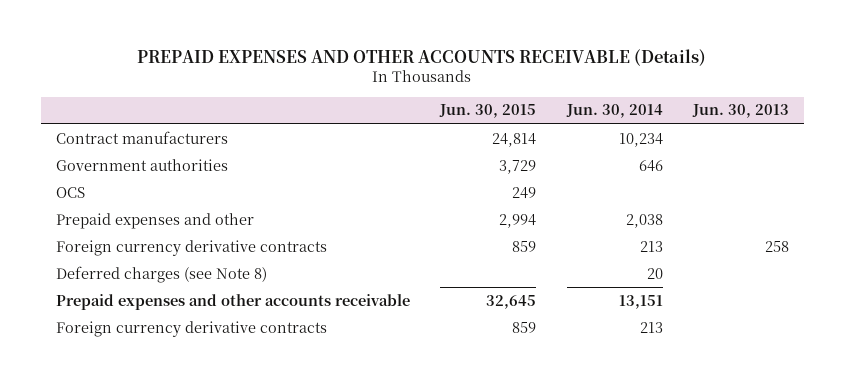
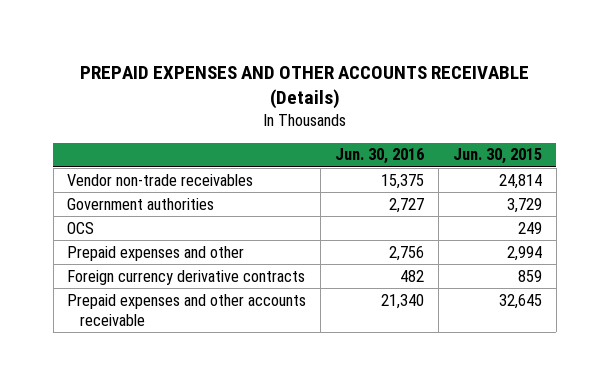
[565,104,663,119] Jun. 30, 2014 -> none
[691,104,789,119] Jun. 30, 2013 -> none
none -> [335,148,425,165] Jun. 30, 2016
[55,130,228,144] Contract manufacturers -> [67,173,254,186] Vendor non-trade receivables
[55,265,267,283] Deferred charges (see Note 8) -> none
[55,320,327,337] Foreign currency derivative contracts -> none

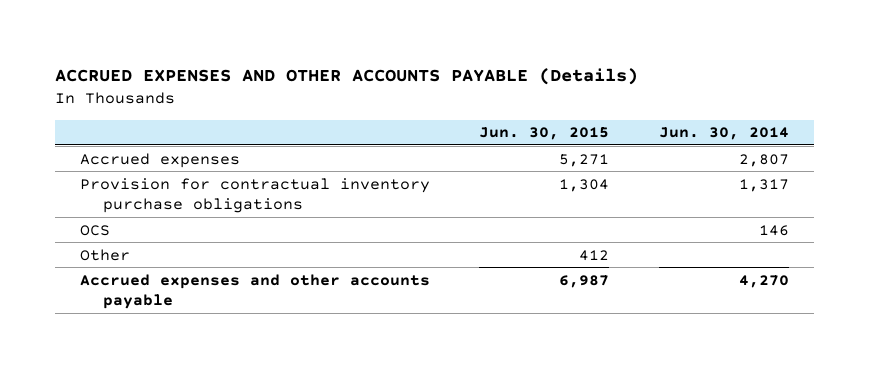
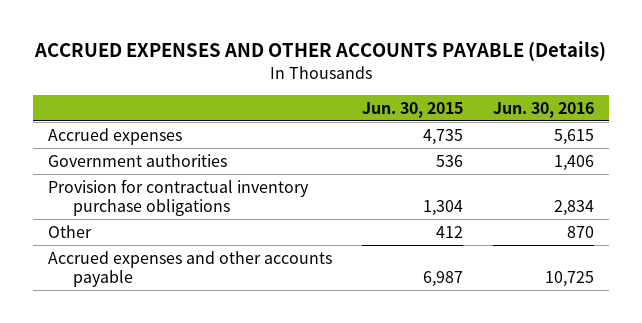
[658,127,789,141] Jun. 30, 2014 -> none
none -> [493,101,595,118] Jun. 30, 2016
[559,153,610,167] 5,271 -> [422,128,463,145] 4,735
none -> [47,153,227,167] Government authorities
[79,224,110,236] OCS -> none

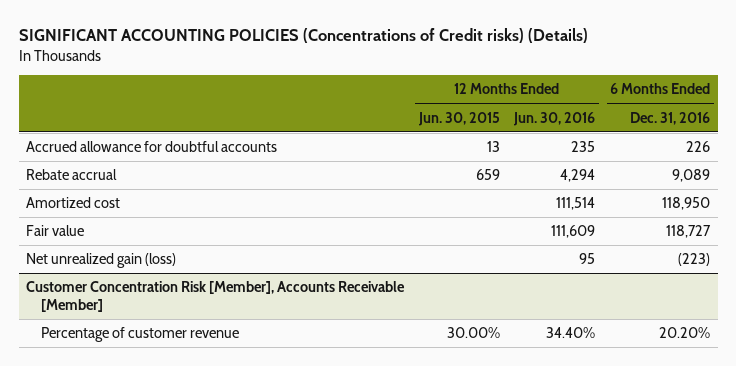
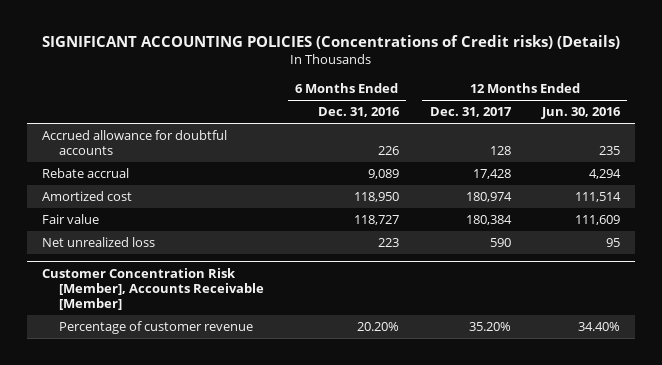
[417,111,500,126] Jun. 30, 2015 -> none
none -> [429,107,512,118] Dec. 31, 2017
[26,253,177,269] Net unrealized gain (loss) -> [42,237,156,248] Net unrealized loss
[678,253,711,267] (223) -> [377,238,399,248] 223

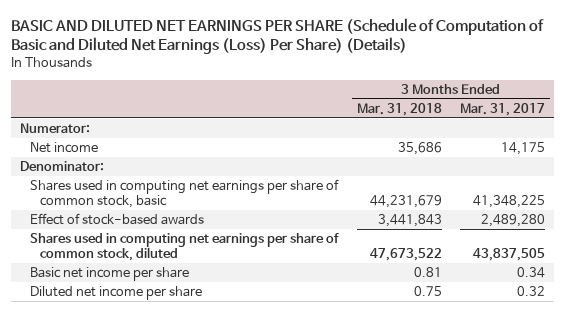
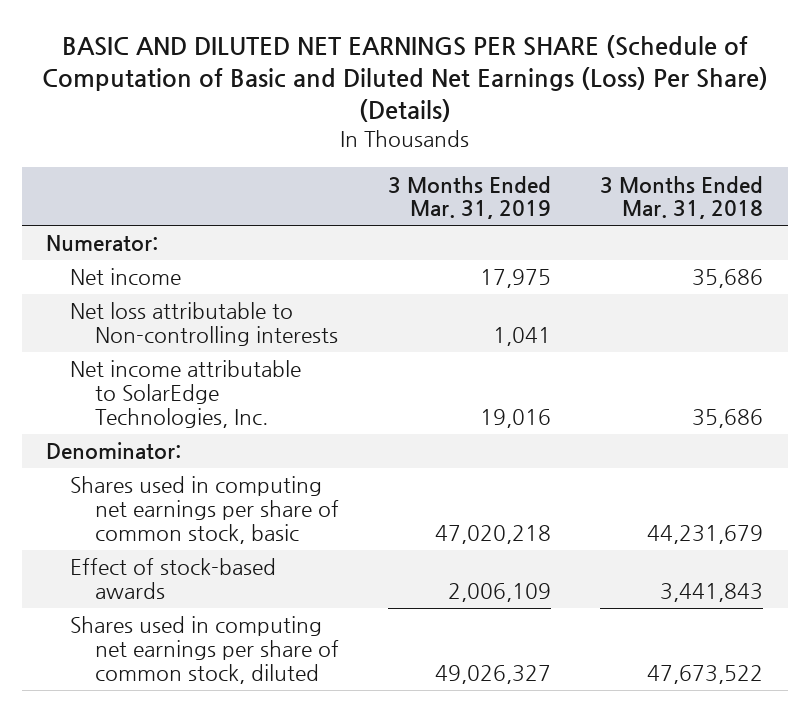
[460,102,546,116] Mar. 31, 2017 -> none
none -> [387,175,551,220] 3 Months Ended Mar. 31, 2019
none -> [70,302,338,347] Net loss attributable to Non-controlling interests
none -> [70,360,302,429] Net income attributable to SolarEdge Technologies, Inc.
[30,266,190,281] Basic net income per share -> none
[30,285,203,300] Diluted net income per share -> none

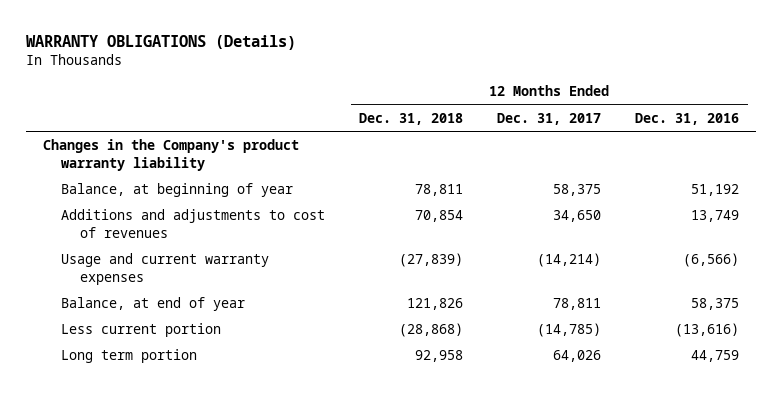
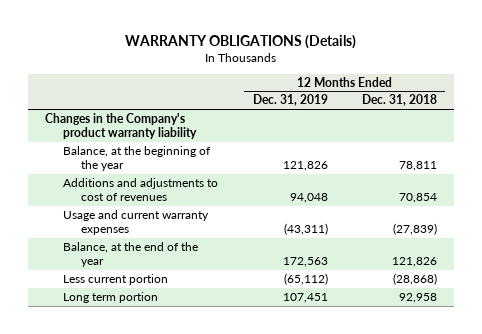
[497,112,602,125] Dec. 31, 2017 -> none
[635,112,740,125] Dec. 31, 2016 -> none
none -> [252,94,328,107] Dec. 31, 2019
[61,183,294,198] Balance, at beginning of year -> [63,146,212,172] Balance, at the beginning of the year
[61,297,246,312] Balance, at end of year -> [63,242,199,268] Balance, at the end of the year

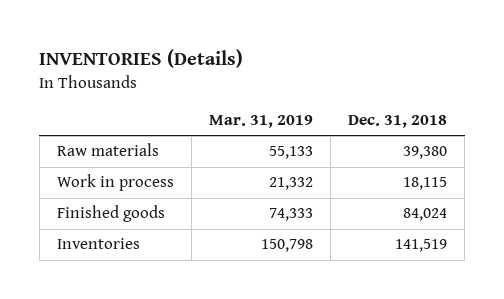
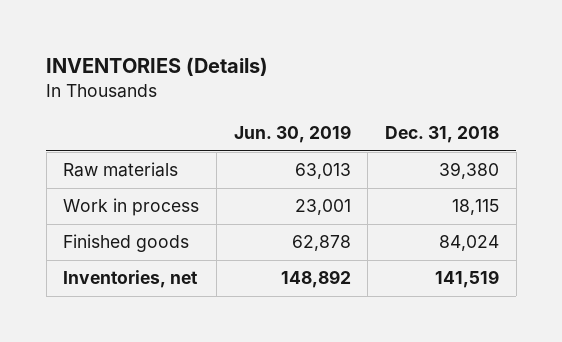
[209,115,314,129] Mar. 31, 2019 -> none
none -> [233,124,351,143] Jun. 30, 2019
[56,238,140,250] Inventories -> [63,270,199,289] Inventories, net

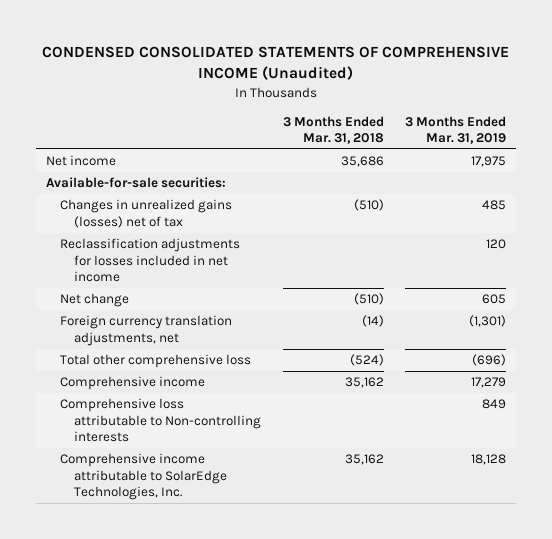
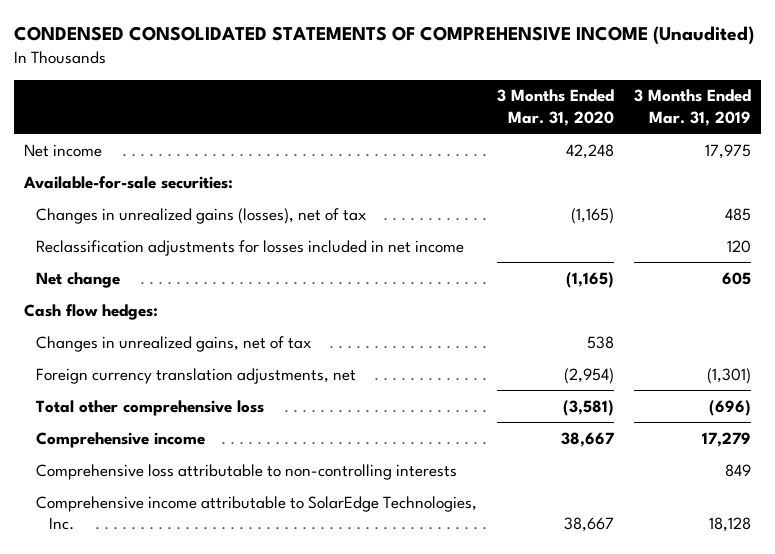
[282,115,384,145] 3 Months Ended Mar. 31, 2018 -> none
none -> [497,89,615,126] 3 Months Ended Mar. 31, 2020
[60,199,233,228] Changes in unrealized gains (losses) net of tax -> [36,207,367,224] Changes in unrealized gains (losses), net of tax
none -> [23,303,158,320] Cash flow hedges:
none -> [36,335,312,352] Changes in unrealized gains, net of tax
[60,398,262,443] Comprehensive loss attributable to Non-controlling interests -> [36,463,458,480] Comprehensive loss attributable to non-controlling interests

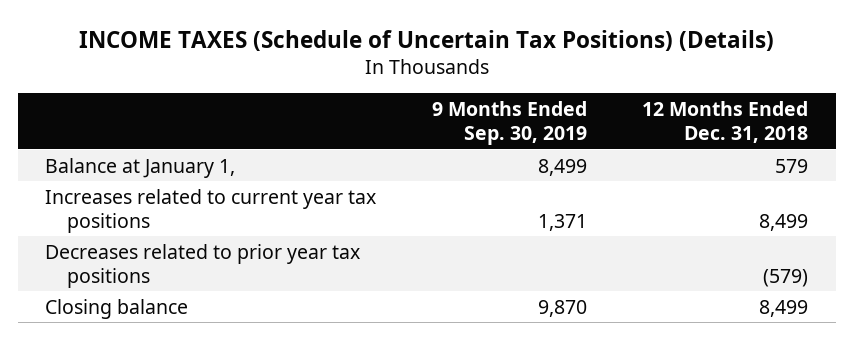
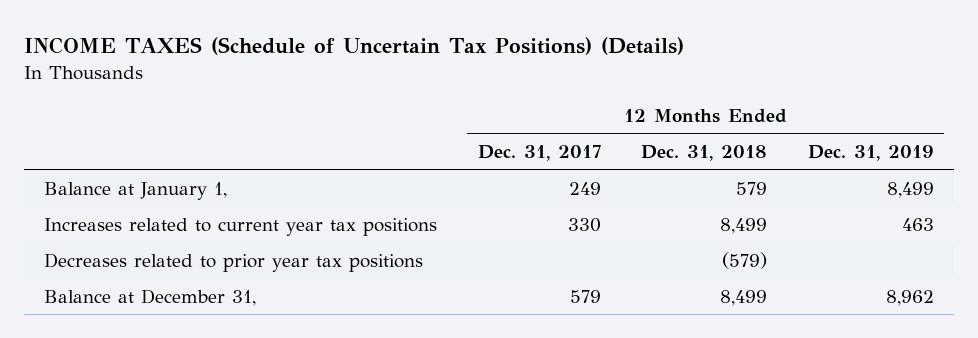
[431,100,587,145] 9 Months Ended Sep. 30, 2019 -> none
none -> [477,144,601,161] Dec. 31, 2017
none -> [807,144,934,161] Dec. 31, 2019
[45,298,189,319] Closing balance -> [44,288,257,306] Balance at December 31,

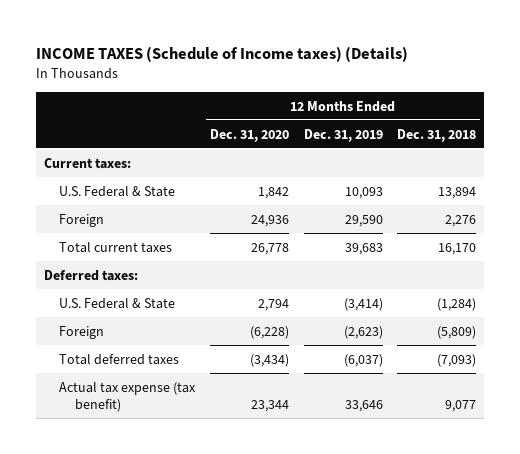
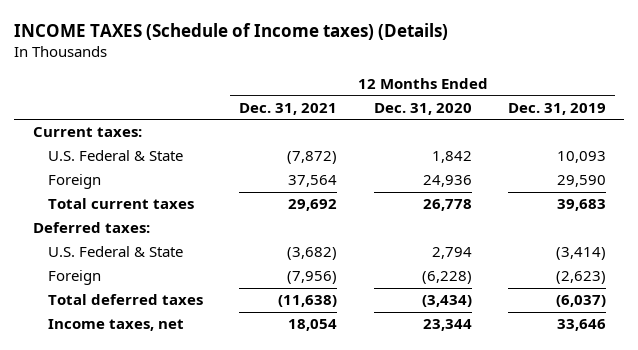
[397,128,477,142] Dec. 31, 2018 -> none
none -> [239,102,338,115] Dec. 31, 2021
[59,381,197,412] Actual tax expense (tax benefit) -> [47,319,184,332] Income taxes, net

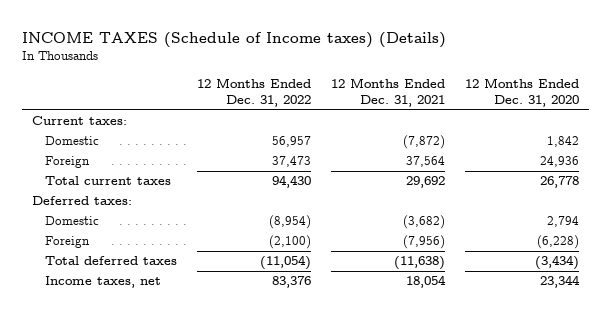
[507,102,606,115] Dec. 31, 2019 -> none
none -> [197,77,312,108] 12 Months Ended Dec. 31, 2022
[47,150,183,162] U.S. Federal & State -> [45,136,100,146] Domestic
[47,246,183,258] U.S. Federal & State -> [45,216,100,226] Domestic

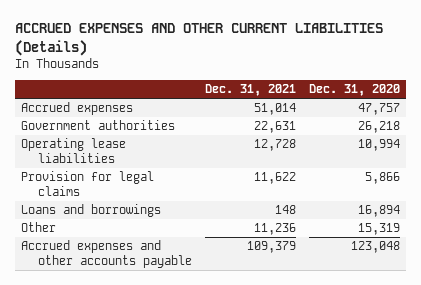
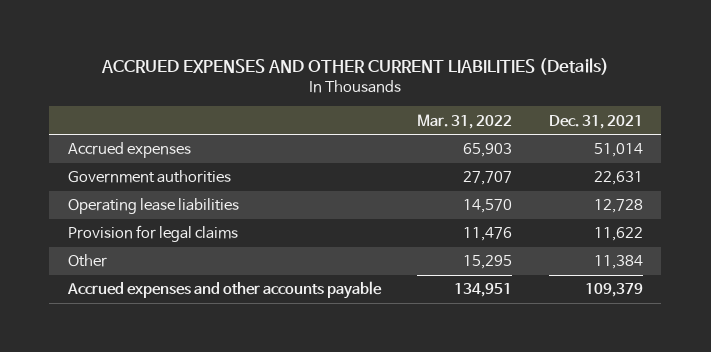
[308,84,400,97] Dec. 31, 2020 -> none
none -> [417,113,513,129] Mar. 31, 2022
[21,204,162,218] Loans and borrowings -> none
[253,223,296,236] 11,236 -> [593,255,643,270] 11,384

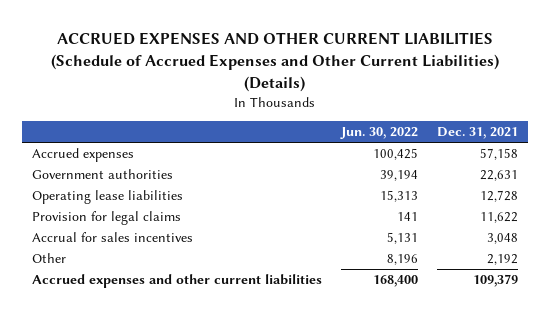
[101,58,610,76] ACCRUED EXPENSES AND OTHER CURRENT LIABILITIES (Details) -> [51,32,500,93] ACCRUED EXPENSES AND OTHER CURRENT LIABILITIES (Schedule of Accrued Expenses and Other Current Liabilities) (Details)
[417,113,513,129] Mar. 31, 2022 -> none
none -> [340,127,419,140] Jun. 30, 2022
[593,143,643,158] 51,014 -> [480,148,519,161] 57,158
none -> [32,232,194,243] Accrual for sales incentives
[593,255,643,270] 11,384 -> [487,254,519,266] 2,192
[66,281,382,300] Accrued expenses and other accounts payable -> [32,274,323,289] Accrued expenses and other current liabilities

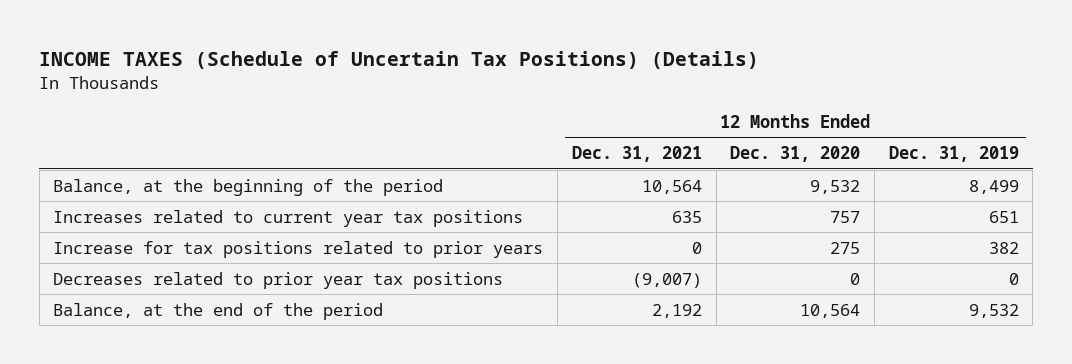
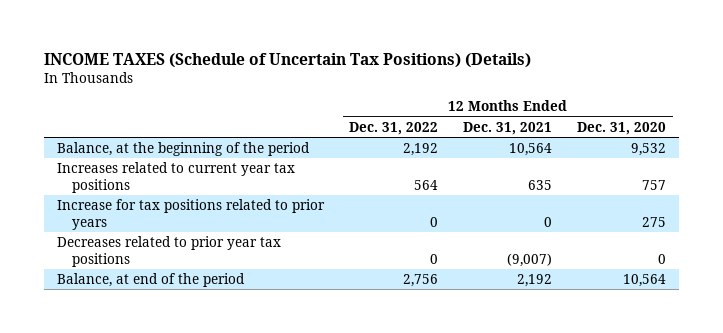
[888,146,1019,163] Dec. 31, 2019 -> none
none -> [348,121,438,135] Dec. 31, 2022
[53,302,384,320] Balance, at the end of the period -> [56,273,245,288] Balance, at end of the period

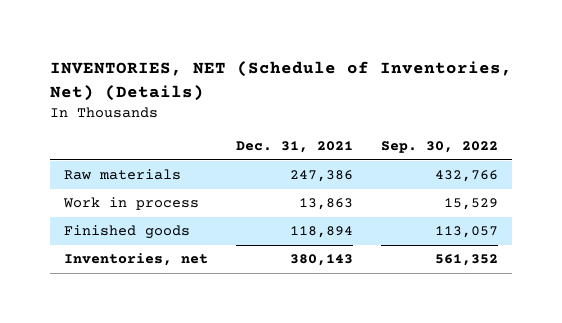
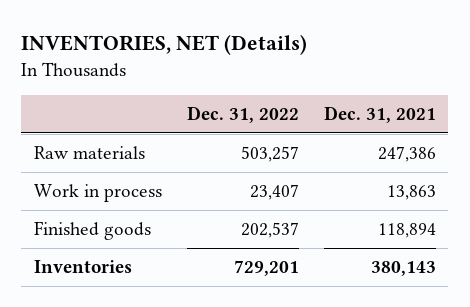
[49,61,512,101] INVENTORIES, NET (Schedule of Inventories, Net) (Details) -> [21,34,308,56] INVENTORIES, NET (Details)
[380,141,498,154] Sep. 30, 2022 -> none
none -> [186,105,299,123] Dec. 31, 2022
[63,253,208,267] Inventories, net -> [33,260,132,274] Inventories

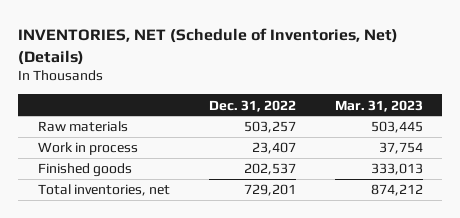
[21,34,308,56] INVENTORIES, NET (Details) -> [17,27,398,65] INVENTORIES, NET (Schedule of Inventories, Net) (Details)
[323,105,436,123] Dec. 31, 2021 -> none
none -> [334,99,423,112] Mar. 31, 2023
[33,260,132,274] Inventories -> [37,184,170,197] Total inventories, net

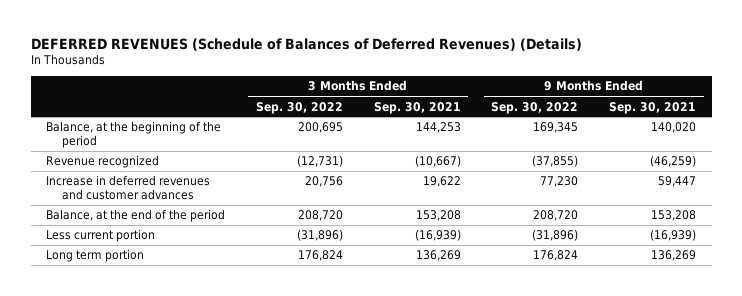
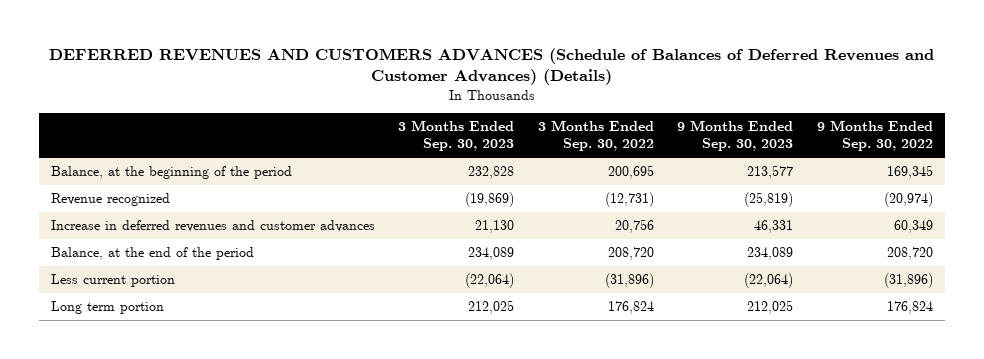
[30,37,582,51] DEFERRED REVENUES (Schedule of Balances of Deferred Revenues) (Details) -> [48,48,934,86] DEFERRED REVENUES AND CUSTOMERS ADVANCES (Schedule of Balances of Deferred Revenues and Customer Advances) (Details)
[373,101,461,114] Sep. 30, 2021 -> none
[609,101,697,114] Sep. 30, 2021 -> none
none -> [398,120,515,152] 3 Months Ended Sep. 30, 2023
none -> [677,120,794,152] 9 Months Ended Sep. 30, 2023
[532,155,579,168] (37,855) -> [883,192,933,208] (20,974)
[540,176,579,188] 77,230 -> [893,220,933,234] 60,349

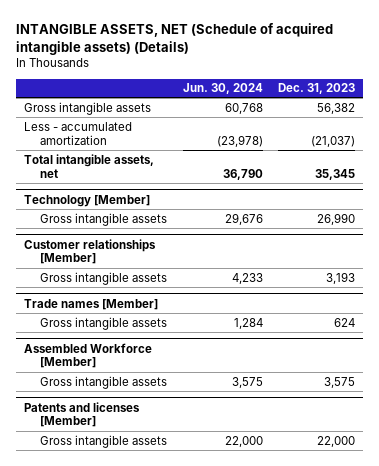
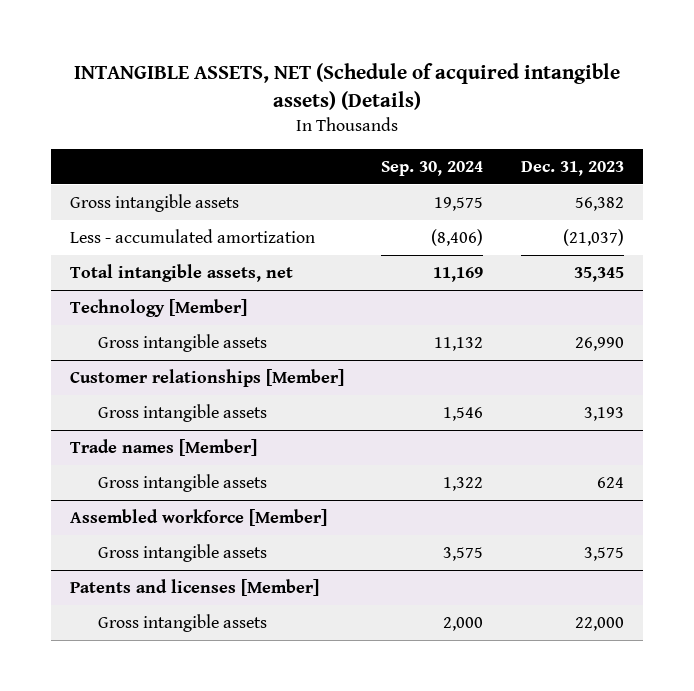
[182,83,263,95] Jun. 30, 2024 -> none
none -> [381,161,484,177] Sep. 30, 2024
[23,342,152,369] Assembled Workforce [Member] -> [69,508,327,526] Assembled workforce [Member]

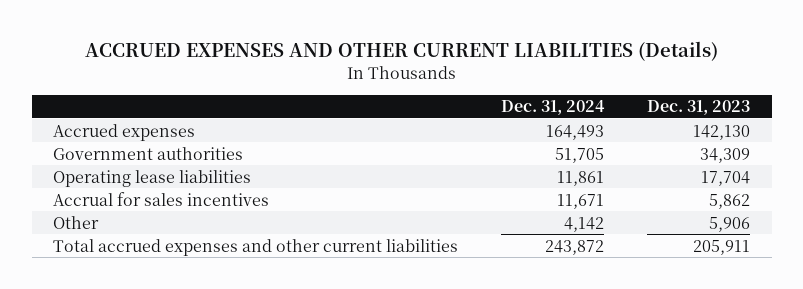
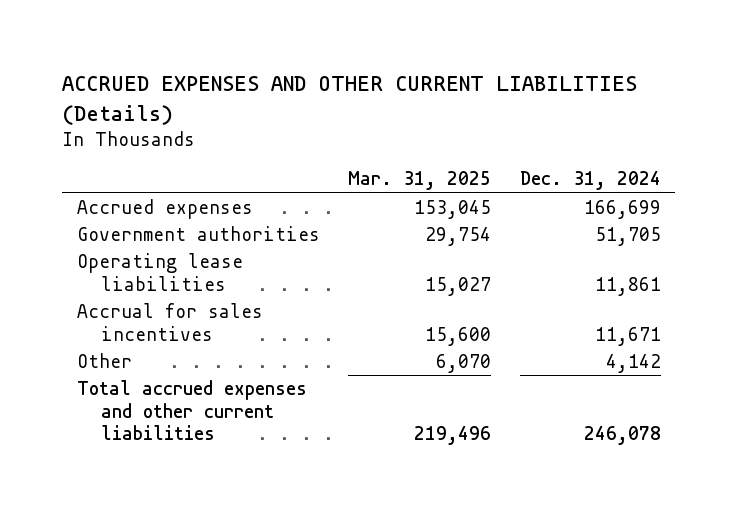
[647,100,751,116] Dec. 31, 2023 -> none
none -> [348,171,492,191] Mar. 31, 2025
[546,124,605,140] 164,493 -> [584,200,662,220] 166,699
[545,239,605,255] 243,872 -> [584,426,662,446] 246,078

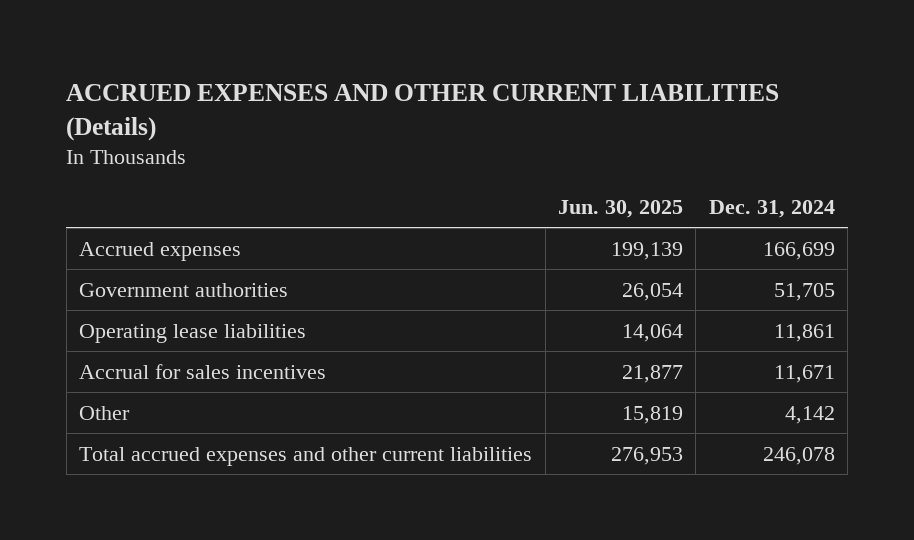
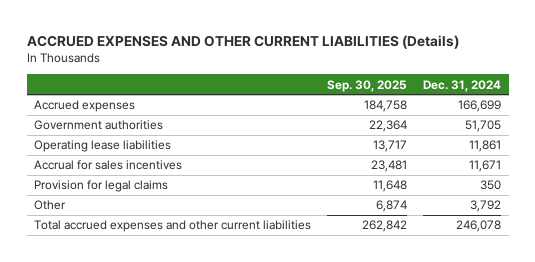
[558,200,684,219] Jun. 30, 2025 -> none
none -> [327,79,408,92] Sep. 30, 2025
none -> [34,180,169,193] Provision for legal claims
[784,405,835,424] 4,142 -> [469,200,501,213] 3,792

